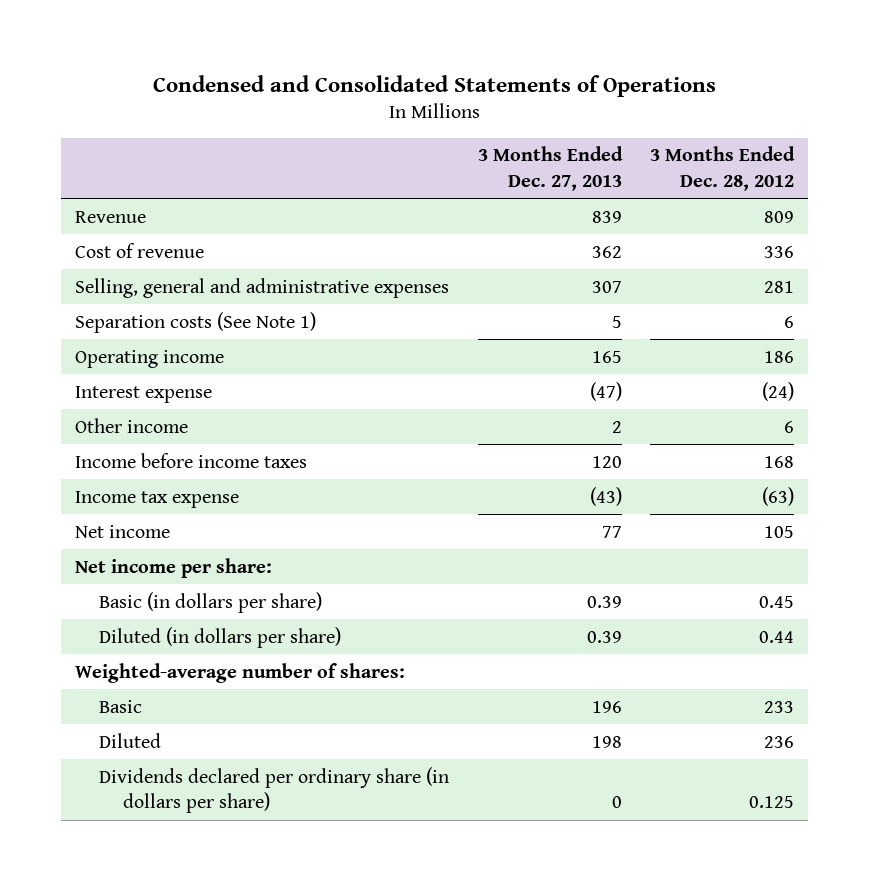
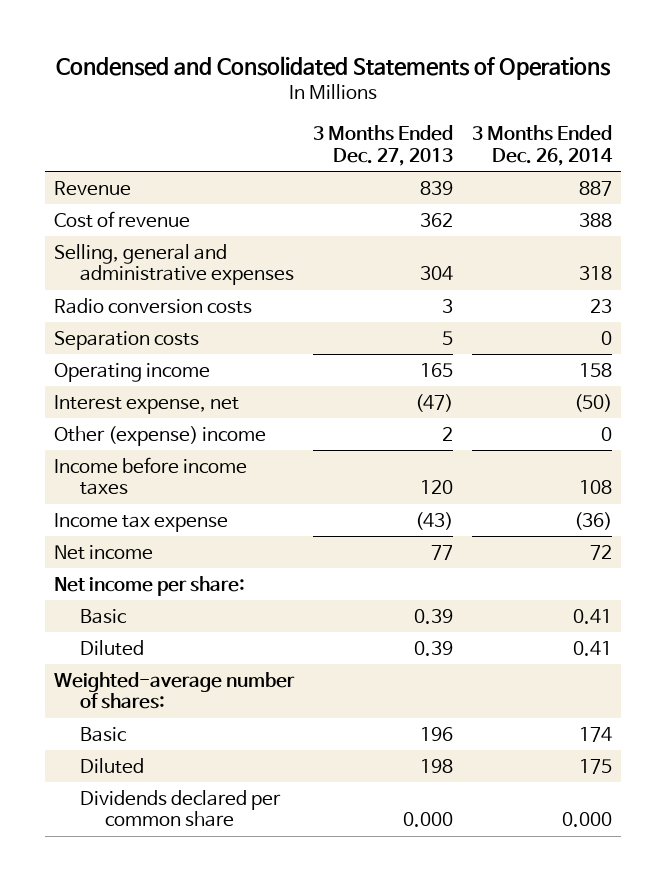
[650,146,796,191] 3 Months Ended Dec. 28, 2012 -> none
none -> [471,125,613,166] 3 Months Ended Dec. 26, 2014
[591,280,622,293] 307 -> [419,266,453,281] 304
none -> [54,297,253,314] Radio conversion costs
[75,311,317,333] Separation costs (See Note 1) -> [54,330,200,350] Separation costs
[75,385,213,403] Interest expense -> [54,394,240,414] Interest expense, net
[75,417,189,433] Other income -> [54,425,267,446] Other (expense) income
[99,591,323,613] Basic (in dollars per share) -> [79,608,127,624] Basic
[99,626,342,648] Diluted (in dollars per share) -> [79,639,144,656] Diluted
[99,766,450,813] Dividends declared per ordinary share (in dollars per share) -> [79,789,281,828] Dividends declared per common share
[611,795,622,808] 0 -> [402,812,453,828] 0.000

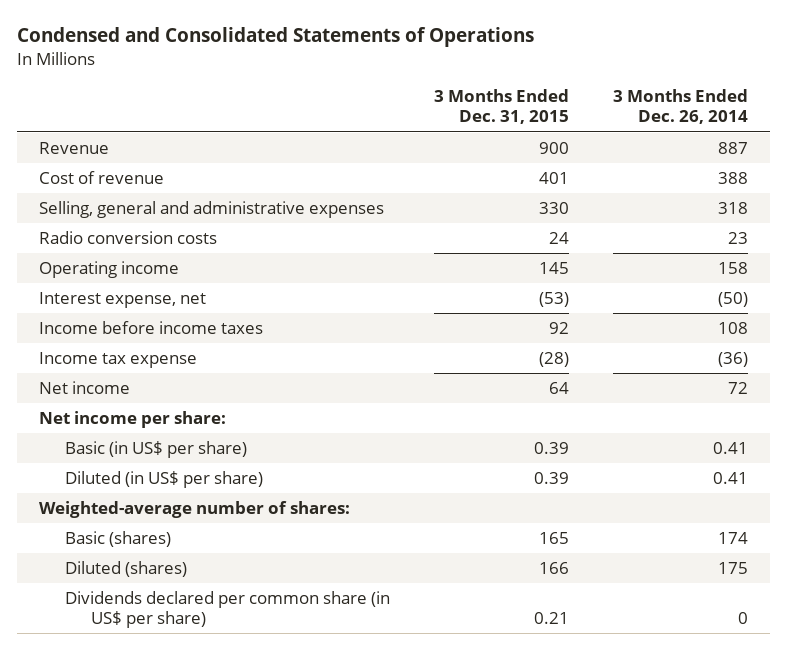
[312,125,453,166] 3 Months Ended Dec. 27, 2013 -> none
none -> [433,89,569,125] 3 Months Ended Dec. 31, 2015
[54,330,200,350] Separation costs -> none
[54,425,267,446] Other (expense) income -> none
[79,608,127,624] Basic -> [64,440,247,458] Basic (in US$ per share)
[79,639,144,656] Diluted -> [64,470,263,488] Diluted (in US$ per share)
[79,726,127,742] Basic -> [64,530,171,547] Basic (shares)
[79,757,144,774] Diluted -> [64,560,187,577] Diluted (shares)
[79,789,281,828] Dividends declared per common share -> [64,590,390,629] Dividends declared per common share (in US$ per share)
[561,812,612,828] 0.000 -> [737,612,748,625] 0

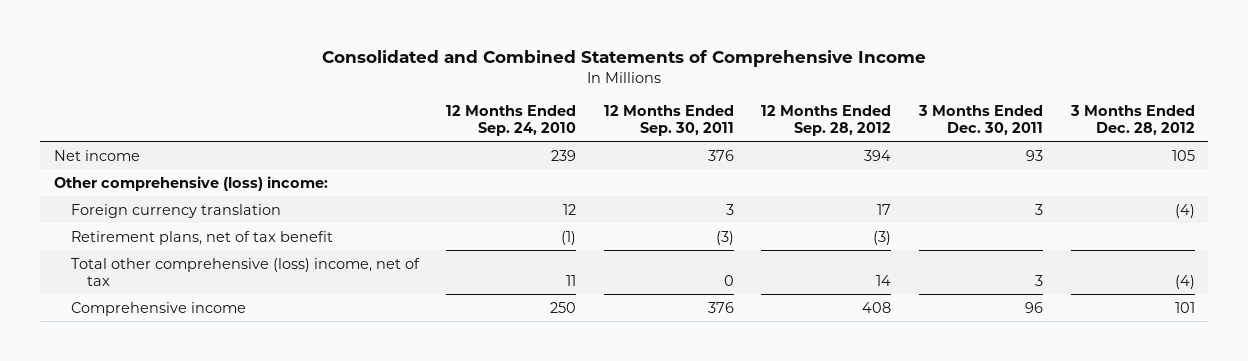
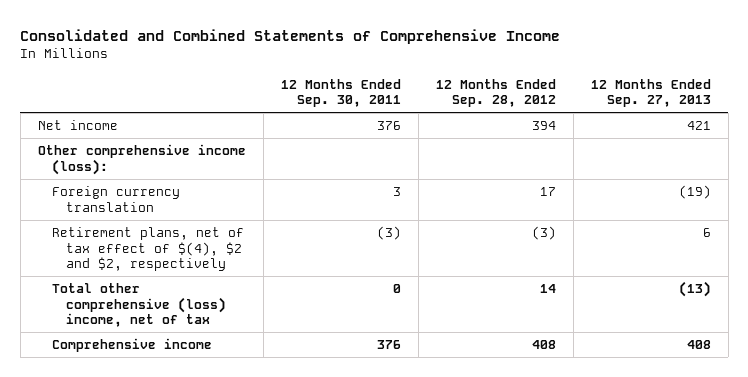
[446,105,577,136] 12 Months Ended Sep. 24, 2010 -> none
[917,105,1043,135] 3 Months Ended Dec. 30, 2011 -> none
[1069,105,1195,135] 3 Months Ended Dec. 28, 2012 -> none
none -> [590,78,711,108] 12 Months Ended Sep. 27, 2013
[53,175,328,191] Other comprehensive (loss) income: -> [37,144,246,175] Other comprehensive income (loss):
[70,230,333,245] Retirement plans, net of tax benefit -> [51,227,244,271] Retirement plans, net of tax effect of $(4), $2 and $2, respectively

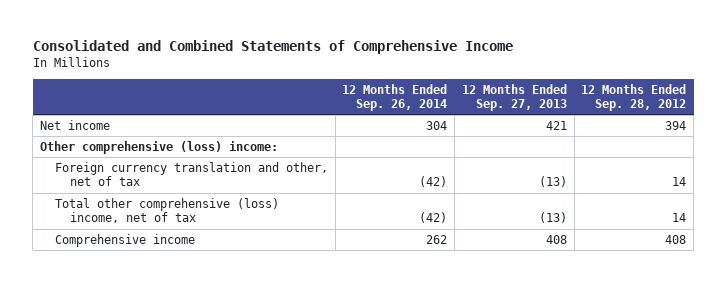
[280,78,401,108] 12 Months Ended Sep. 30, 2011 -> none
none -> [342,83,448,111] 12 Months Ended Sep. 26, 2014
[51,227,244,271] Retirement plans, net of tax effect of $(4), $2 and $2, respectively -> none
[37,144,246,175] Other comprehensive income (loss): -> [39,140,278,154] Other comprehensive (loss) income:
[51,186,180,212] Foreign currency translation -> [54,161,328,187] Foreign currency translation and other, net of tax
[539,187,556,197] 17 -> [672,177,687,187] 14
[678,185,711,200] (19) -> [538,176,567,188] (13)

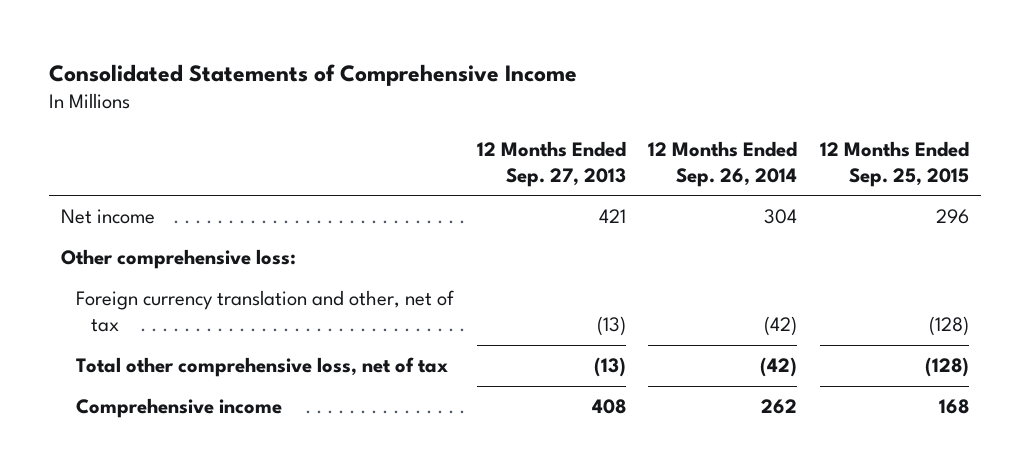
[32,39,513,54] Consolidated and Combined Statements of Comprehensive Income -> [49,63,578,86] Consolidated Statements of Comprehensive Income
[581,83,687,111] 12 Months Ended Sep. 28, 2012 -> none
none -> [820,140,970,187] 12 Months Ended Sep. 25, 2015
[39,140,278,154] Other comprehensive (loss) income: -> [60,249,296,270] Other comprehensive loss:
[54,197,279,224] Total other comprehensive (loss) income, net of tax -> [75,357,448,378] Total other comprehensive loss, net of tax

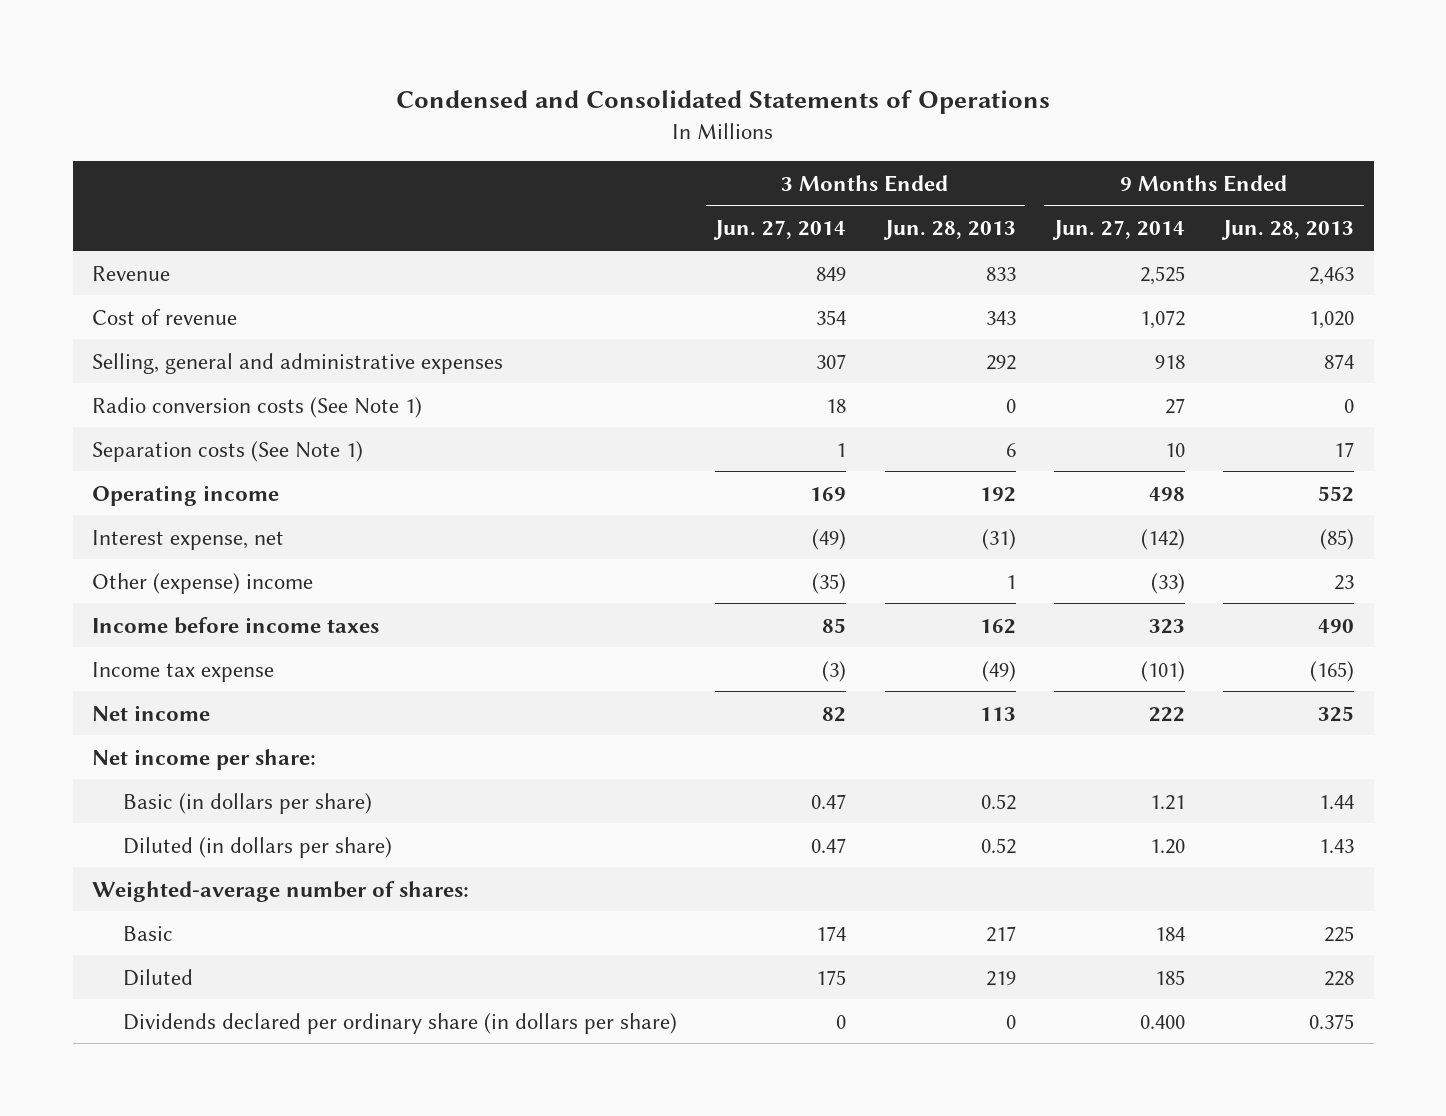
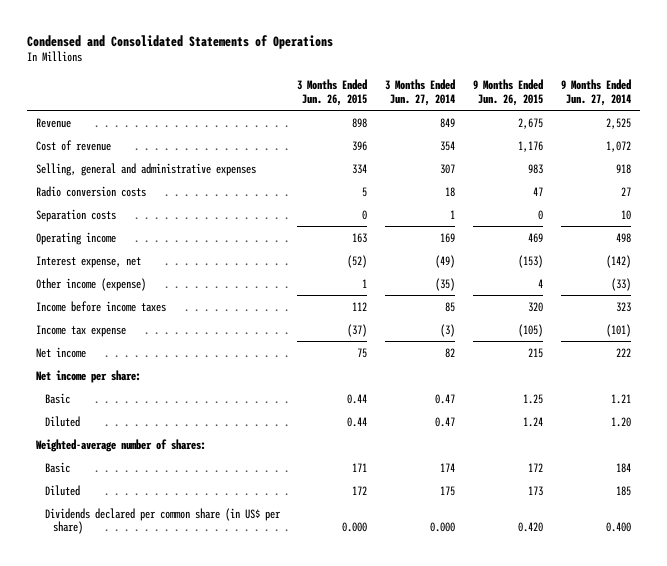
[882,220,1016,241] Jun. 28, 2013 -> none
[1221,220,1355,241] Jun. 28, 2013 -> none
none -> [297,78,368,106] 3 Months Ended Jun. 26, 2015
none -> [473,78,544,106] 9 Months Ended Jun. 26, 2015
[92,396,423,418] Radio conversion costs (See Note 1) -> [36,185,147,197] Radio conversion costs
[92,440,364,462] Separation costs (See Note 1) -> [36,208,117,222] Separation costs
[92,572,314,594] Other (expense) income -> [36,277,147,291] Other income (expense)
[122,792,372,814] Basic (in dollars per share) -> [44,392,70,404] Basic
[122,836,392,858] Diluted (in dollars per share) -> [44,415,80,427] Diluted
[122,1012,677,1034] Dividends declared per ordinary share (in dollars per share) -> [44,507,281,535] Dividends declared per common share (in US$ per share)
[836,1014,847,1029] 0 -> [430,522,456,533] 0.000

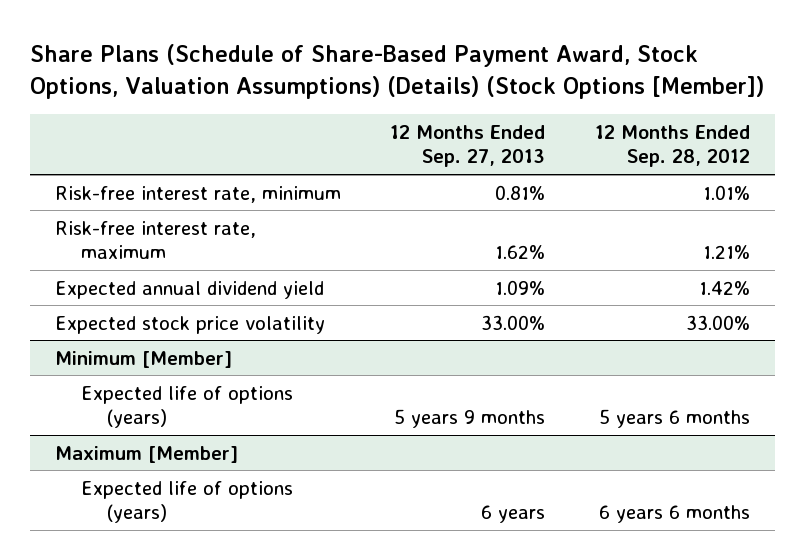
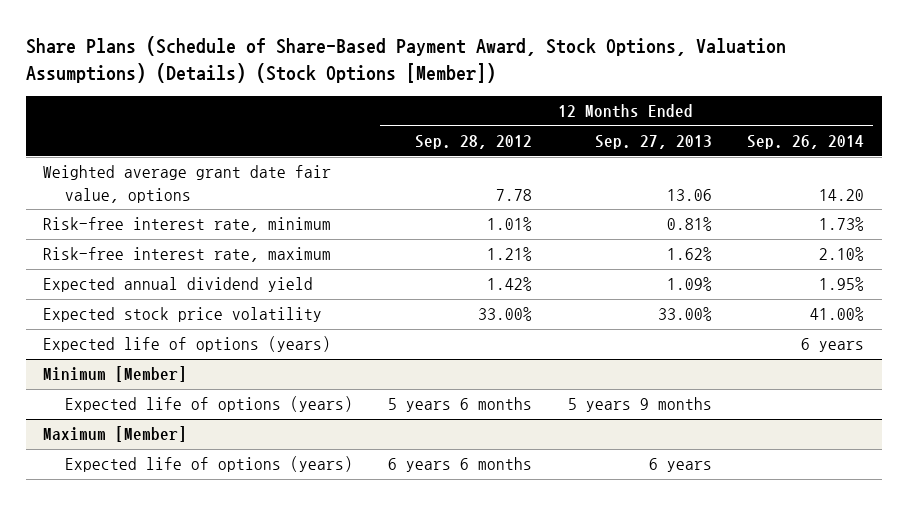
none -> [747,135,865,150] Sep. 26, 2014
none -> [43,165,332,203] Weighted average grant date fair value, options
none -> [43,336,332,353] Expected life of options (years)

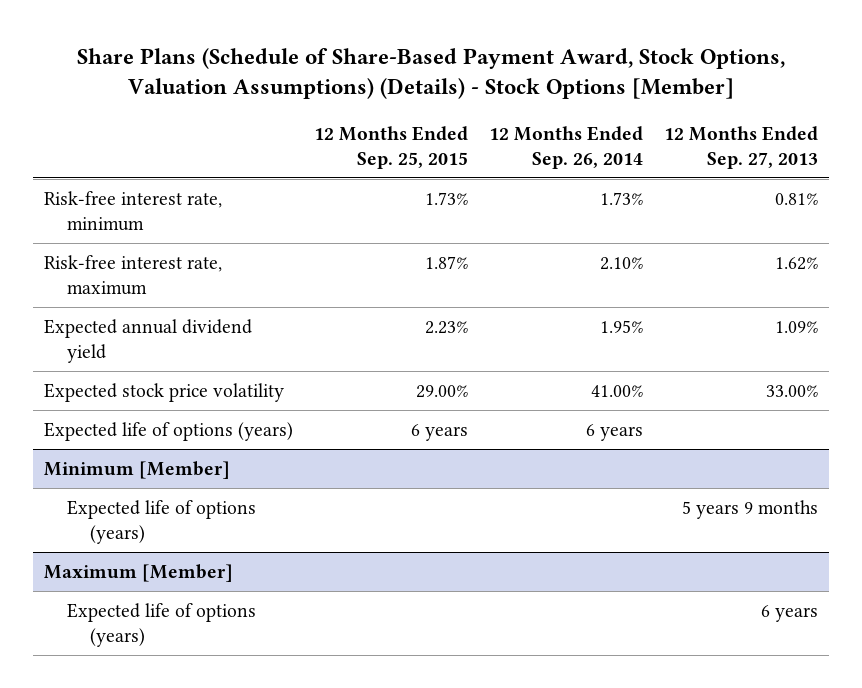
[25,36,786,83] Share Plans (Schedule of Share-Based Payment Award, Stock Options, Valuation Assumptions) (Details) (Stock Options [Member]) -> [76,47,785,100] Share Plans (Schedule of Share-Based Payment Award, Stock Options, Valuation Assumptions) (Details) - Stock Options [Member]
[415,135,533,150] Sep. 28, 2012 -> none
none -> [313,125,468,169] 12 Months Ended Sep. 25, 2015
[43,165,332,203] Weighted average grant date fair value, options -> none

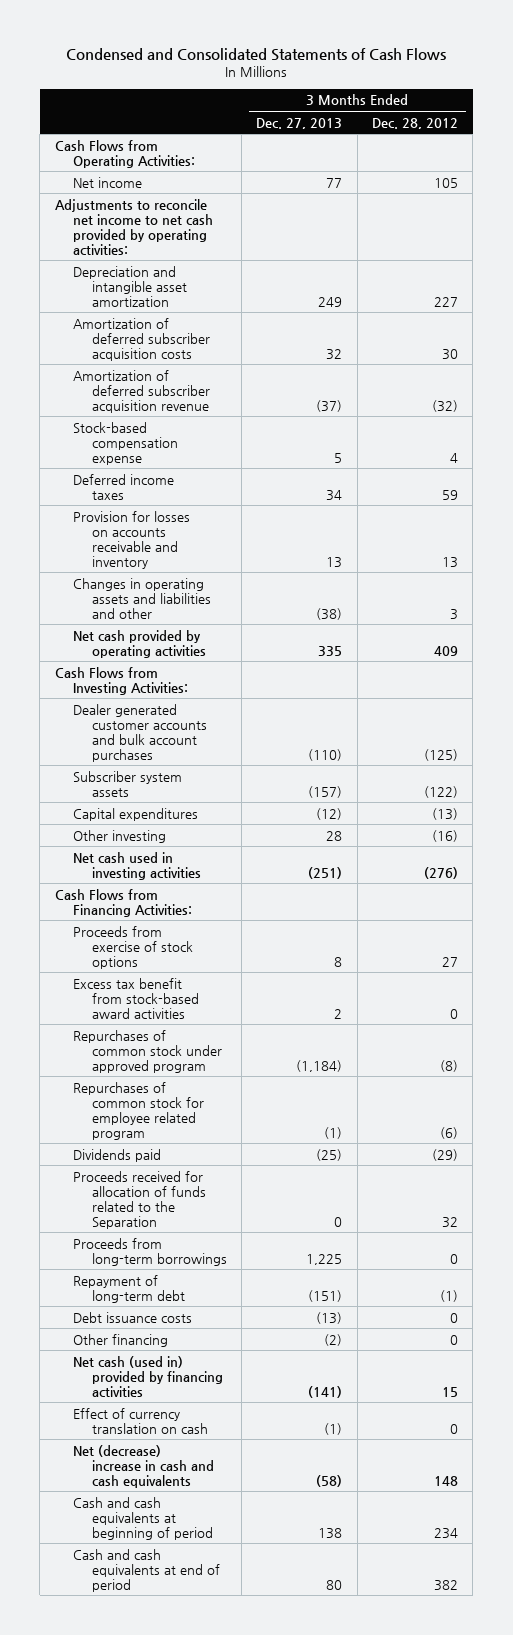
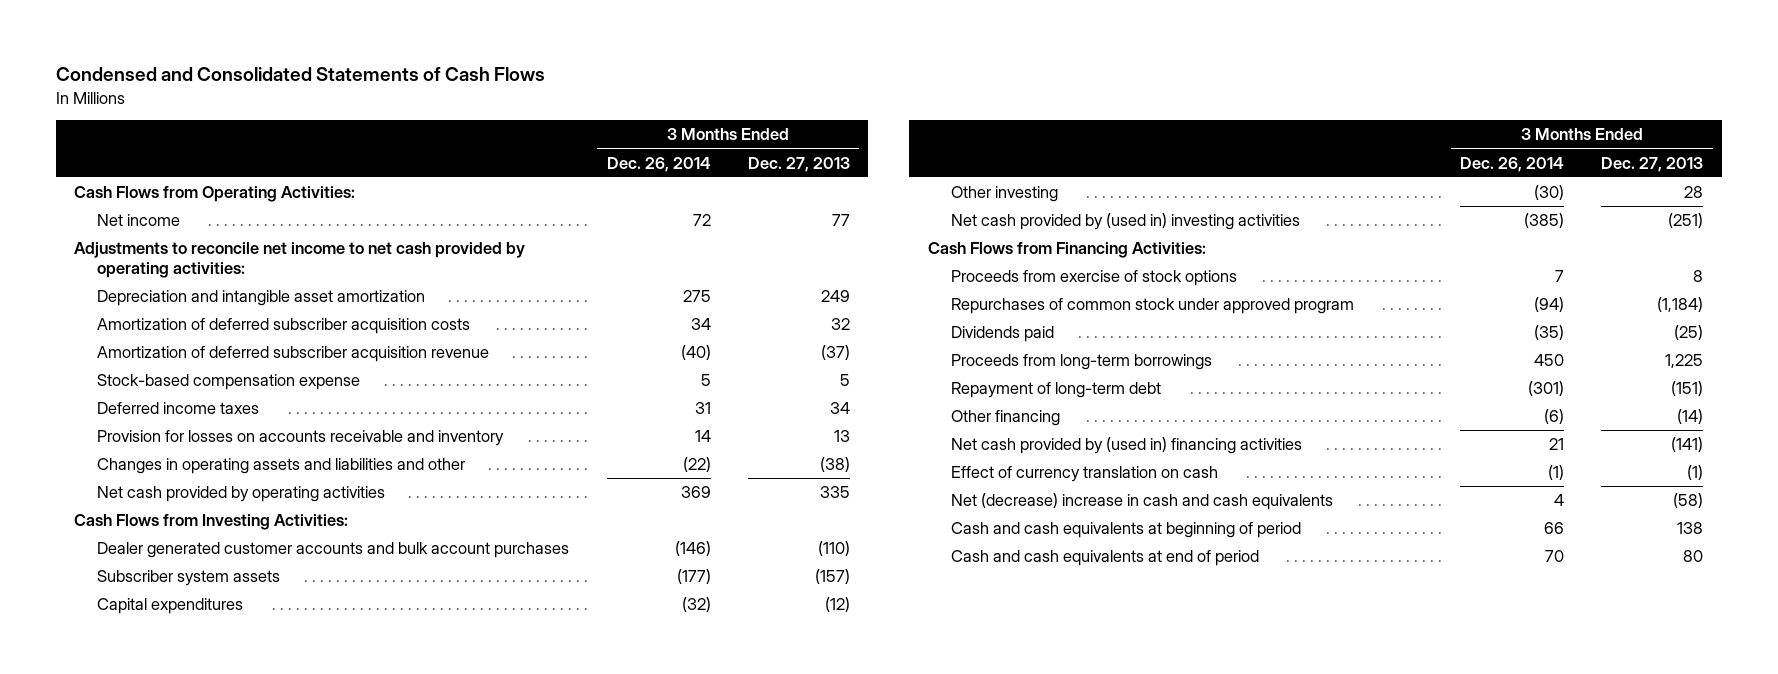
[372,117,459,129] Dec. 28, 2012 -> none
none -> [606,156,711,172] Dec. 26, 2014
[73,851,201,880] Net cash used in investing activities -> [950,213,1300,231] Net cash provided by (used in) investing activities
[73,977,199,1019] Excess tax benefit from stock-based award activities -> none
[73,1081,204,1140] Repurchases of common stock for employee related program -> none
[73,1170,206,1229] Proceeds received for allocation of funds related to the Separation -> none
[73,1311,193,1323] Debt issuance costs -> none
[324,1333,343,1346] (2) -> [1677,409,1704,425] (14)
[73,1355,223,1397] Net cash (used in) provided by financing activities -> [950,437,1302,455] Net cash provided by (used in) financing activities

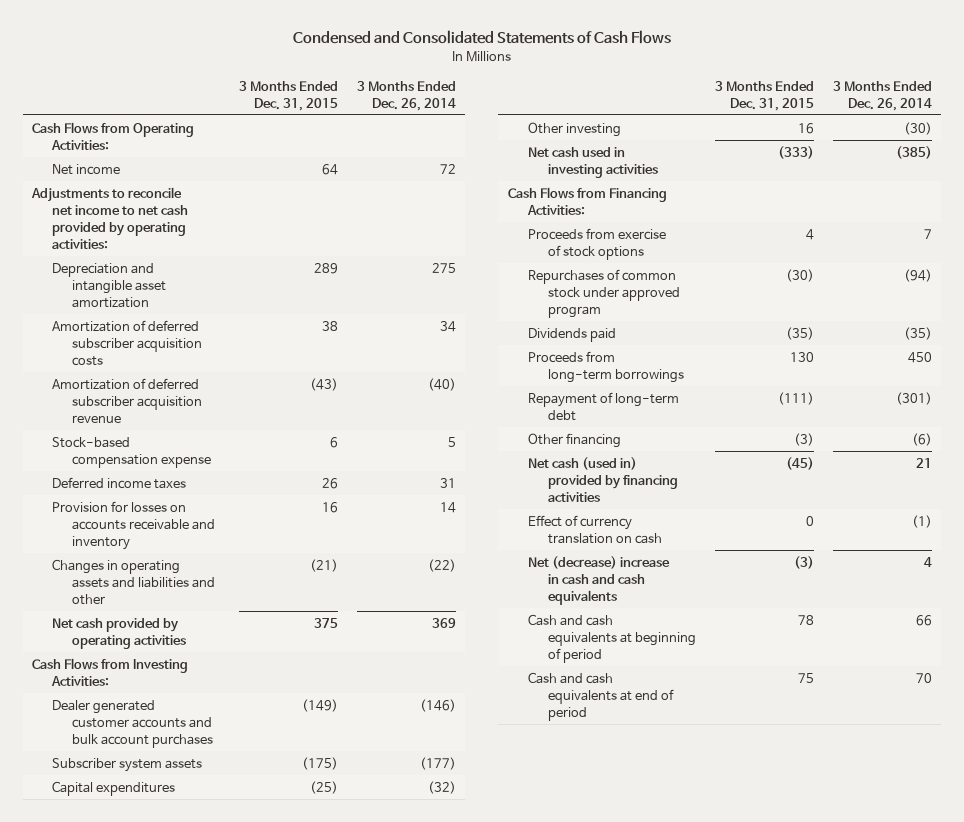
[747,156,850,172] Dec. 27, 2013 -> none
none -> [239,80,339,111] 3 Months Ended Dec. 31, 2015
[950,213,1300,231] Net cash provided by (used in) investing activities -> [527,146,659,178] Net cash used in investing activities
[950,437,1302,455] Net cash provided by (used in) financing activities -> [527,456,679,502] Net cash (used in) provided by financing activities

